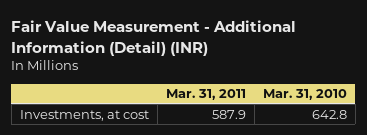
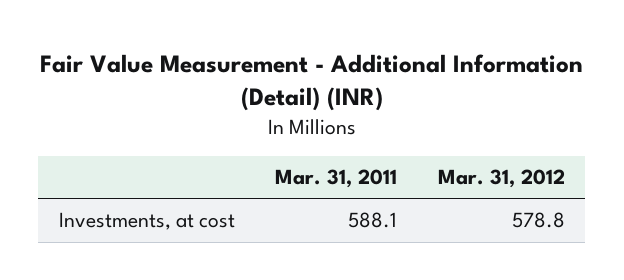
[262,89,347,101] Mar. 31, 2010 -> none
none -> [437,169,565,189] Mar. 31, 2012
[211,109,246,119] 587.9 -> [348,212,398,229] 588.1

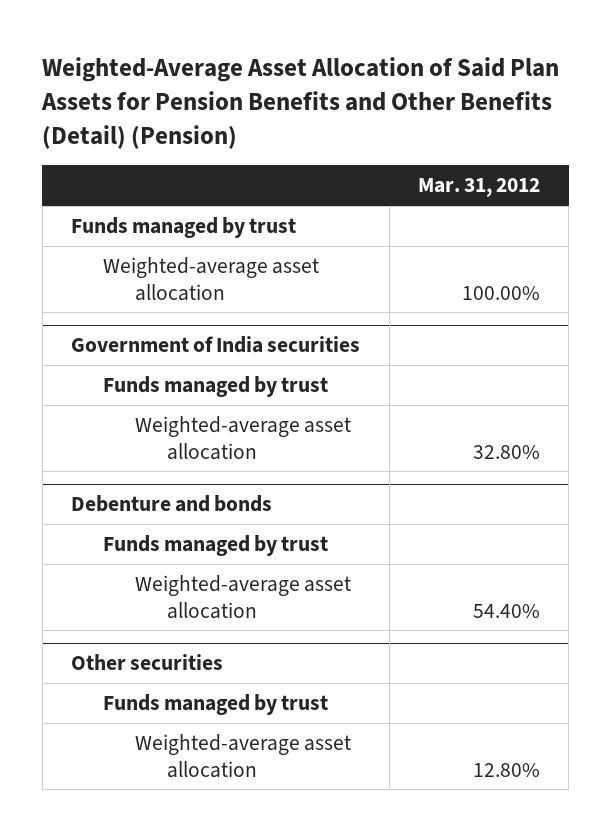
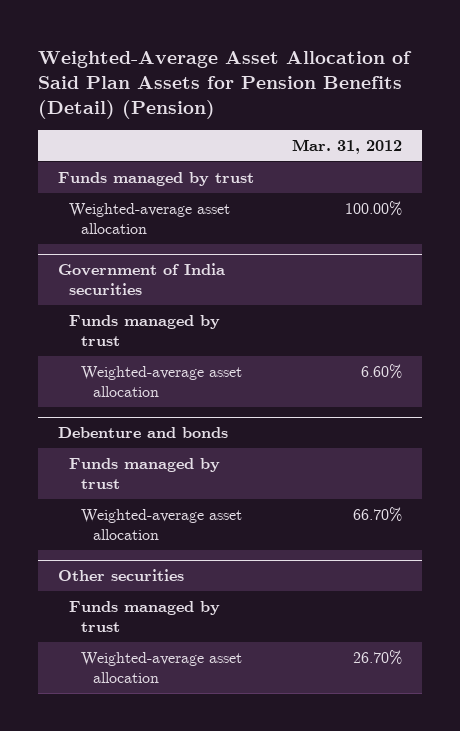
[41,57,560,149] Weighted-Average Asset Allocation of Said Plan Assets for Pension Benefits and Other Benefits (Detail) (Pension) -> [38,50,413,120] Weighted-Average Asset Allocation of Said Plan Assets for Pension Benefits (Detail) (Pension)
[472,444,540,459] 32.80% -> [361,363,403,379] 6.60%
[472,603,540,618] 54.40% -> [353,506,403,522] 66.70%
[472,762,540,777] 12.80% -> [353,649,403,665] 26.70%

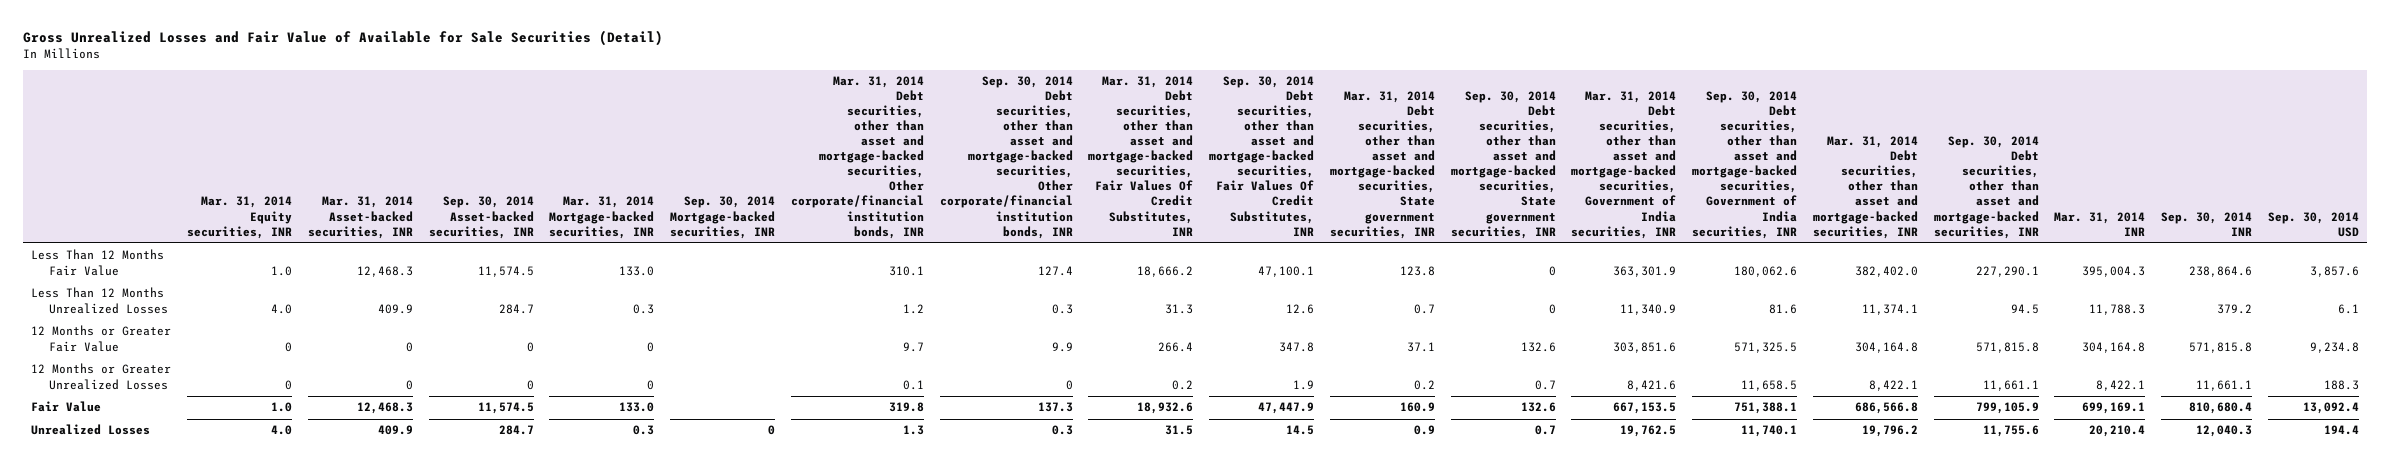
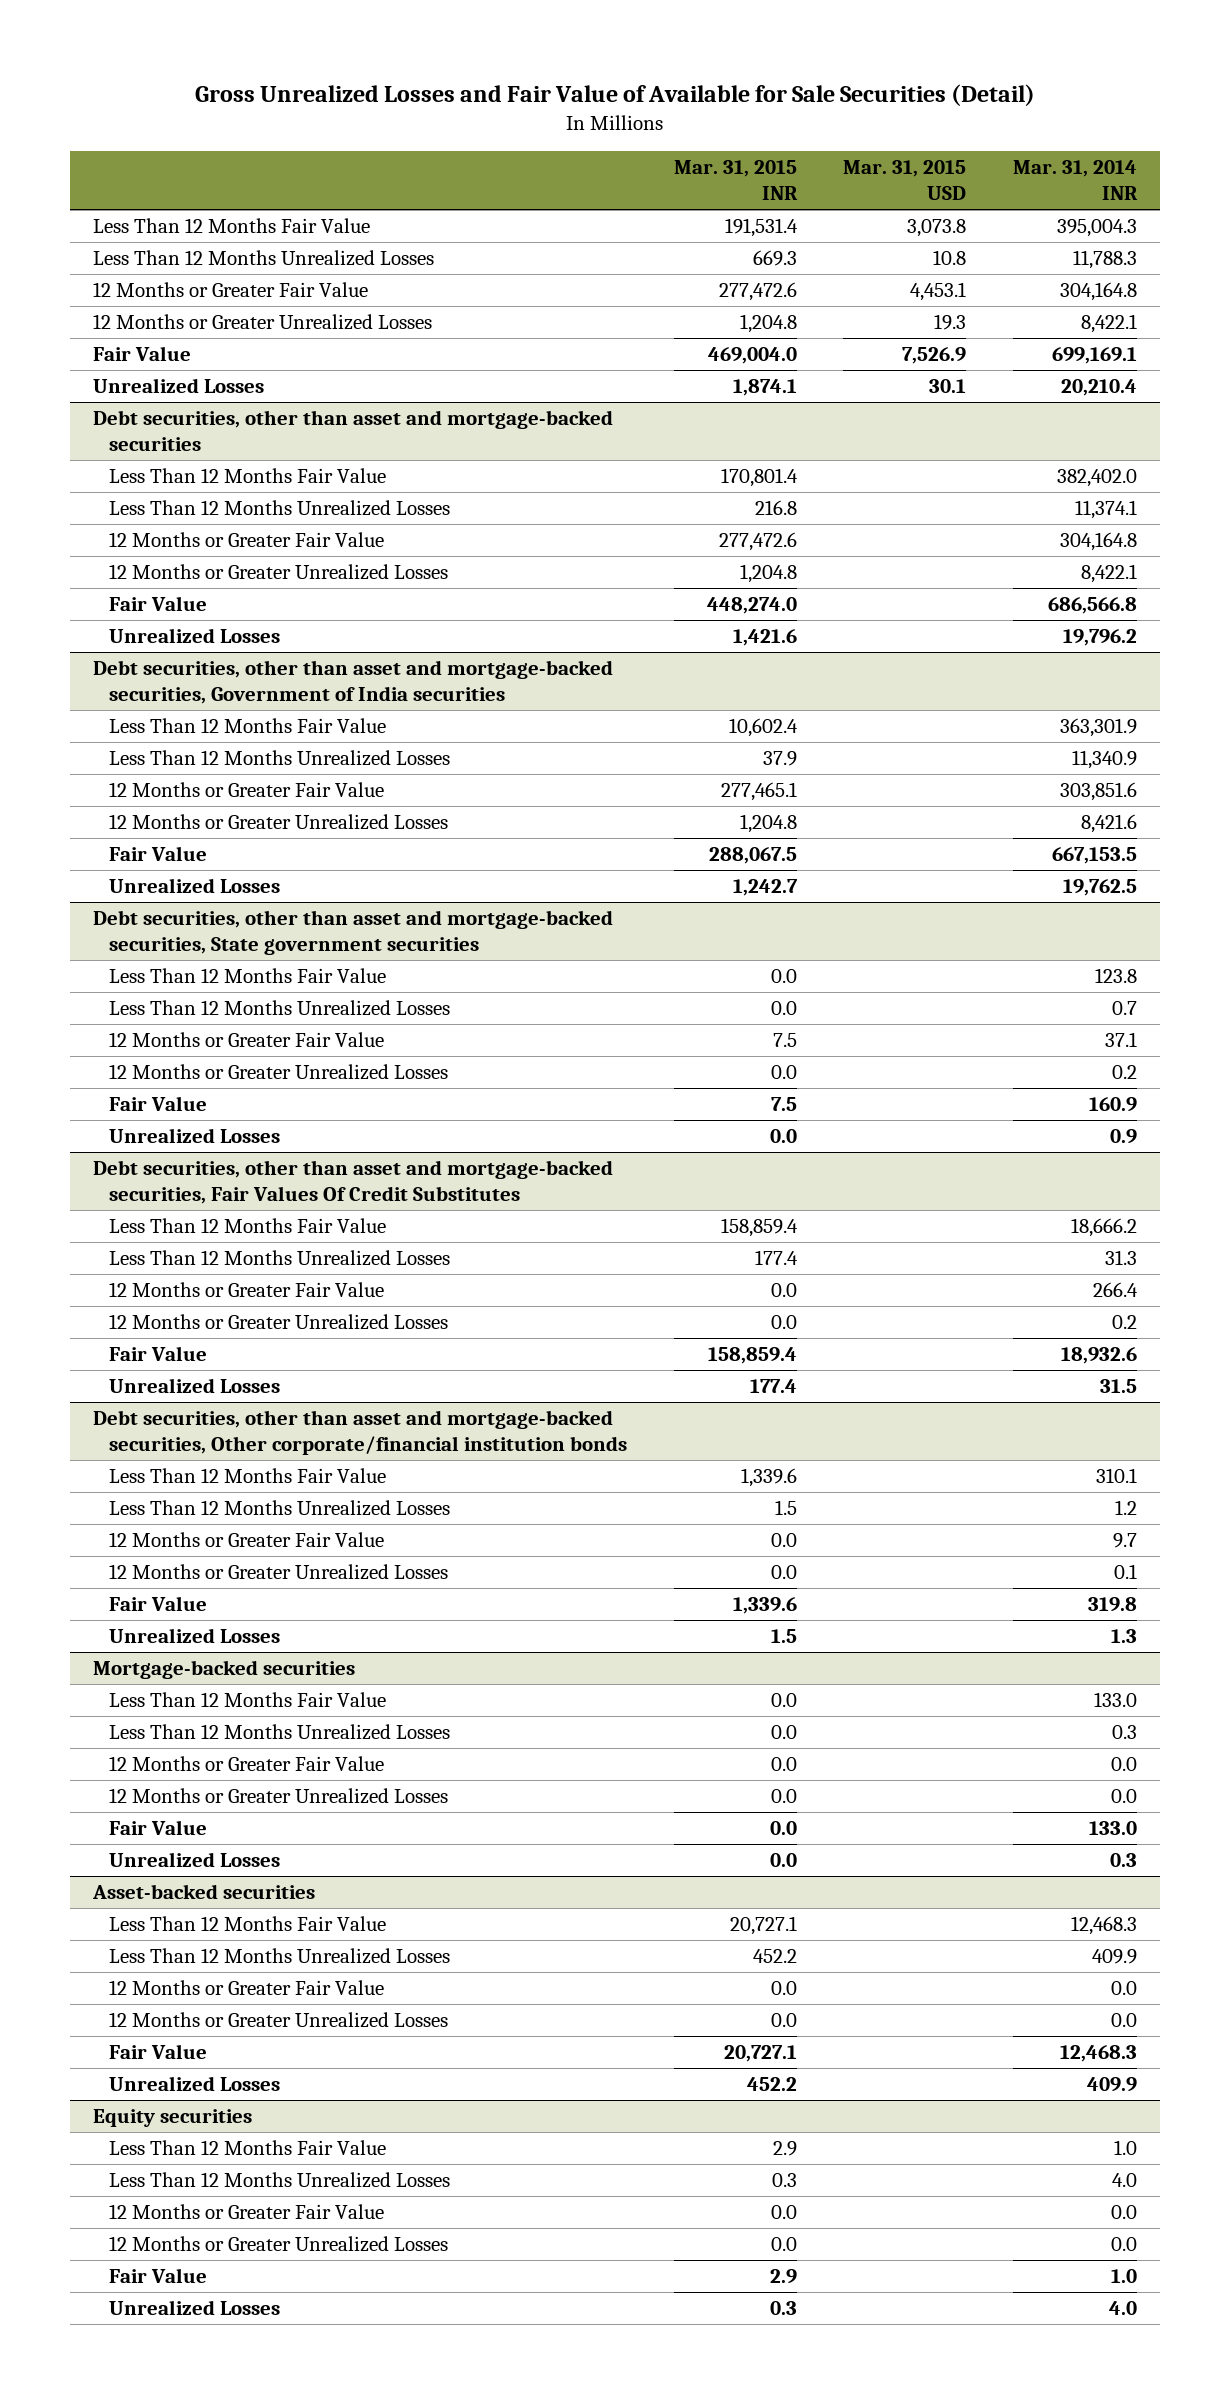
[187,196,293,239] Mar. 31, 2014 Equity securities, INR -> none
[307,196,413,239] Mar. 31, 2014 Asset-backed securities, INR -> none
[428,196,534,239] Sep. 30, 2014 Asset-backed securities, INR -> none
[549,196,655,239] Mar. 31, 2014 Mortgage-backed securities, INR -> none
[670,196,776,239] Sep. 30, 2014 Mortgage-backed securities, INR -> none
[790,76,924,239] Mar. 31, 2014 Debt securities, other than asset and mortgage-backed securities, Other corporate/financial institution bonds, INR -> none
[939,76,1073,239] Sep. 30, 2014 Debt securities, other than asset and mortgage-backed securities, Other corporate/financial institution bonds, INR -> none
[1088,76,1194,236] Mar. 31, 2014 Debt securities, other than asset and mortgage-backed securities, Fair Values Of Credit Substitutes, INR -> none
[1209,76,1315,236] Sep. 30, 2014 Debt securities, other than asset and mortgage-backed securities, Fair Values Of Credit Substitutes, INR -> none
[1329,91,1435,239] Mar. 31, 2014 Debt securities, other than asset and mortgage-backed securities, State government securities, INR -> none
[1450,91,1556,239] Sep. 30, 2014 Debt securities, other than asset and mortgage-backed securities, State government securities, INR -> none
[1571,91,1677,239] Mar. 31, 2014 Debt securities, other than asset and mortgage-backed securities, Government of India securities, INR -> none
[1692,91,1798,239] Sep. 30, 2014 Debt securities, other than asset and mortgage-backed securities, Government of India securities, INR -> none
[1812,136,1918,239] Mar. 31, 2014 Debt securities, other than asset and mortgage-backed securities, INR -> none
[1933,136,2039,239] Sep. 30, 2014 Debt securities, other than asset and mortgage-backed securities, INR -> none
[2161,211,2253,236] Sep. 30, 2014 INR -> none
[2267,211,2359,237] Sep. 30, 2014 USD -> none
none -> [673,159,798,201] Mar. 31, 2015 INR
none -> [843,159,967,201] Mar. 31, 2015 USD
none -> [93,409,614,452] Debt securities, other than asset and mortgage-backed securities
none -> [108,467,386,483] Less Than 12 Months Fair Value
none -> [108,499,450,516] Less Than 12 Months Unrealized Losses
none -> [108,531,384,547] 12 Months or Greater Fair Value
none -> [108,563,448,580] 12 Months or Greater Unrealized Losses
none -> [108,595,207,611] Fair Value
none -> [108,627,280,643] Unrealized Losses
none -> [93,659,614,705] Debt securities, other than asset and mortgage-backed securities, Government of India securities
none -> [108,717,386,733] Less Than 12 Months Fair Value
none -> [108,749,450,766] Less Than 12 Months Unrealized Losses
none -> [108,781,384,797] 12 Months or Greater Fair Value
none -> [108,813,448,830] 12 Months or Greater Unrealized Losses
none -> [108,845,207,861] Fair Value
none -> [108,877,280,893] Unrealized Losses
none -> [93,909,614,956] Debt securities, other than asset and mortgage-backed securities, State government securities
none -> [108,967,386,983] Less Than 12 Months Fair Value
none -> [108,999,450,1016] Less Than 12 Months Unrealized Losses
none -> [108,1031,384,1047] 12 Months or Greater Fair Value
none -> [108,1063,448,1080] 12 Months or Greater Unrealized Losses
none -> [108,1095,207,1111] Fair Value
none -> [108,1127,280,1143] Unrealized Losses
none -> [93,1159,614,1205] Debt securities, other than asset and mortgage-backed securities, Fair Values Of Credit Substitutes
none -> [108,1217,386,1233] Less Than 12 Months Fair Value
none -> [108,1249,450,1266] Less Than 12 Months Unrealized Losses
none -> [108,1281,384,1297] 12 Months or Greater Fair Value
none -> [108,1313,448,1330] 12 Months or Greater Unrealized Losses
none -> [108,1345,207,1361] Fair Value
none -> [108,1377,280,1393] Unrealized Losses
none -> [93,1409,627,1456] Debt securities, other than asset and mortgage-backed securities, Other corporate/financial institution bonds
none -> [108,1467,386,1483] Less Than 12 Months Fair Value
none -> [108,1499,450,1516] Less Than 12 Months Unrealized Losses
none -> [108,1531,384,1547] 12 Months or Greater Fair Value
none -> [108,1563,448,1580] 12 Months or Greater Unrealized Losses
none -> [108,1595,207,1611] Fair Value
none -> [108,1627,280,1643] Unrealized Losses
none -> [93,1659,356,1679] Mortgage-backed securities
none -> [108,1691,386,1707] Less Than 12 Months Fair Value
none -> [108,1723,450,1740] Less Than 12 Months Unrealized Losses
none -> [108,1755,384,1771] 12 Months or Greater Fair Value
none -> [108,1787,448,1804] 12 Months or Greater Unrealized Losses
none -> [108,1819,207,1835] Fair Value
none -> [108,1851,280,1867] Unrealized Losses
none -> [92,1883,316,1899] Asset-backed securities
none -> [108,1915,386,1931] Less Than 12 Months Fair Value
none -> [108,1947,450,1964] Less Than 12 Months Unrealized Losses
none -> [108,1979,384,1995] 12 Months or Greater Fair Value
none -> [108,2011,448,2028] 12 Months or Greater Unrealized Losses
none -> [108,2043,207,2059] Fair Value
none -> [108,2075,280,2091] Unrealized Losses
none -> [93,2108,253,2127] Equity securities
none -> [108,2139,386,2155] Less Than 12 Months Fair Value
none -> [108,2171,450,2188] Less Than 12 Months Unrealized Losses
none -> [108,2203,384,2219] 12 Months or Greater Fair Value
none -> [108,2235,448,2252] 12 Months or Greater Unrealized Losses
none -> [108,2267,207,2283] Fair Value
none -> [108,2299,280,2315] Unrealized Losses

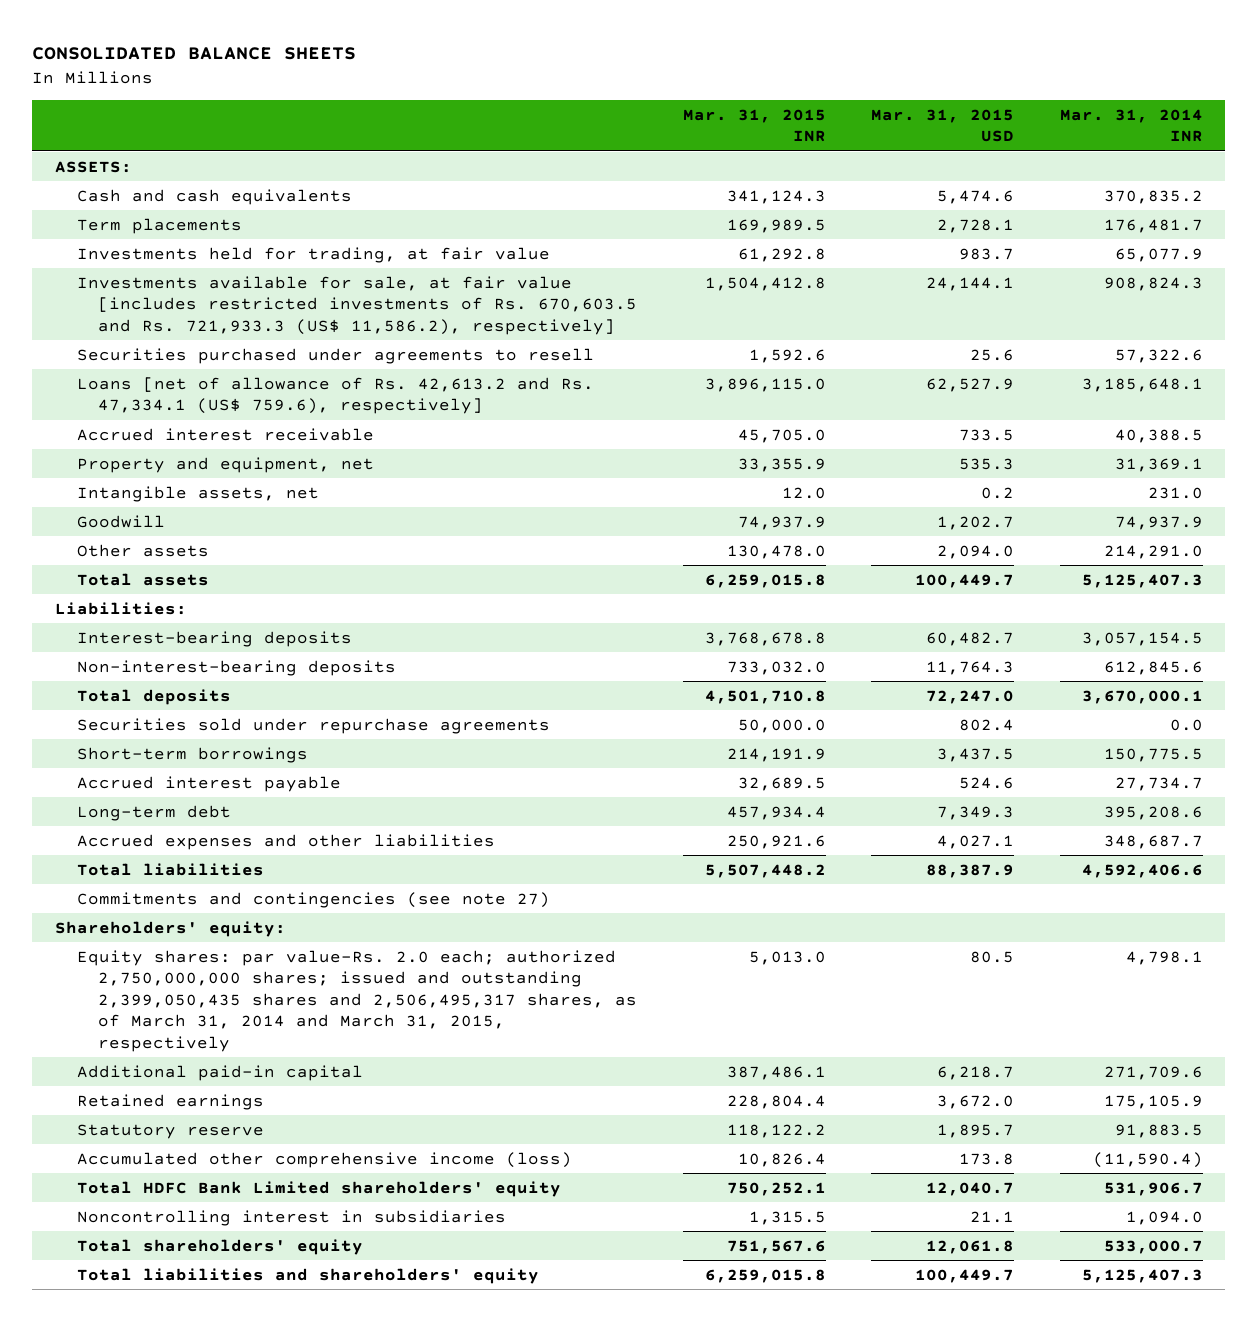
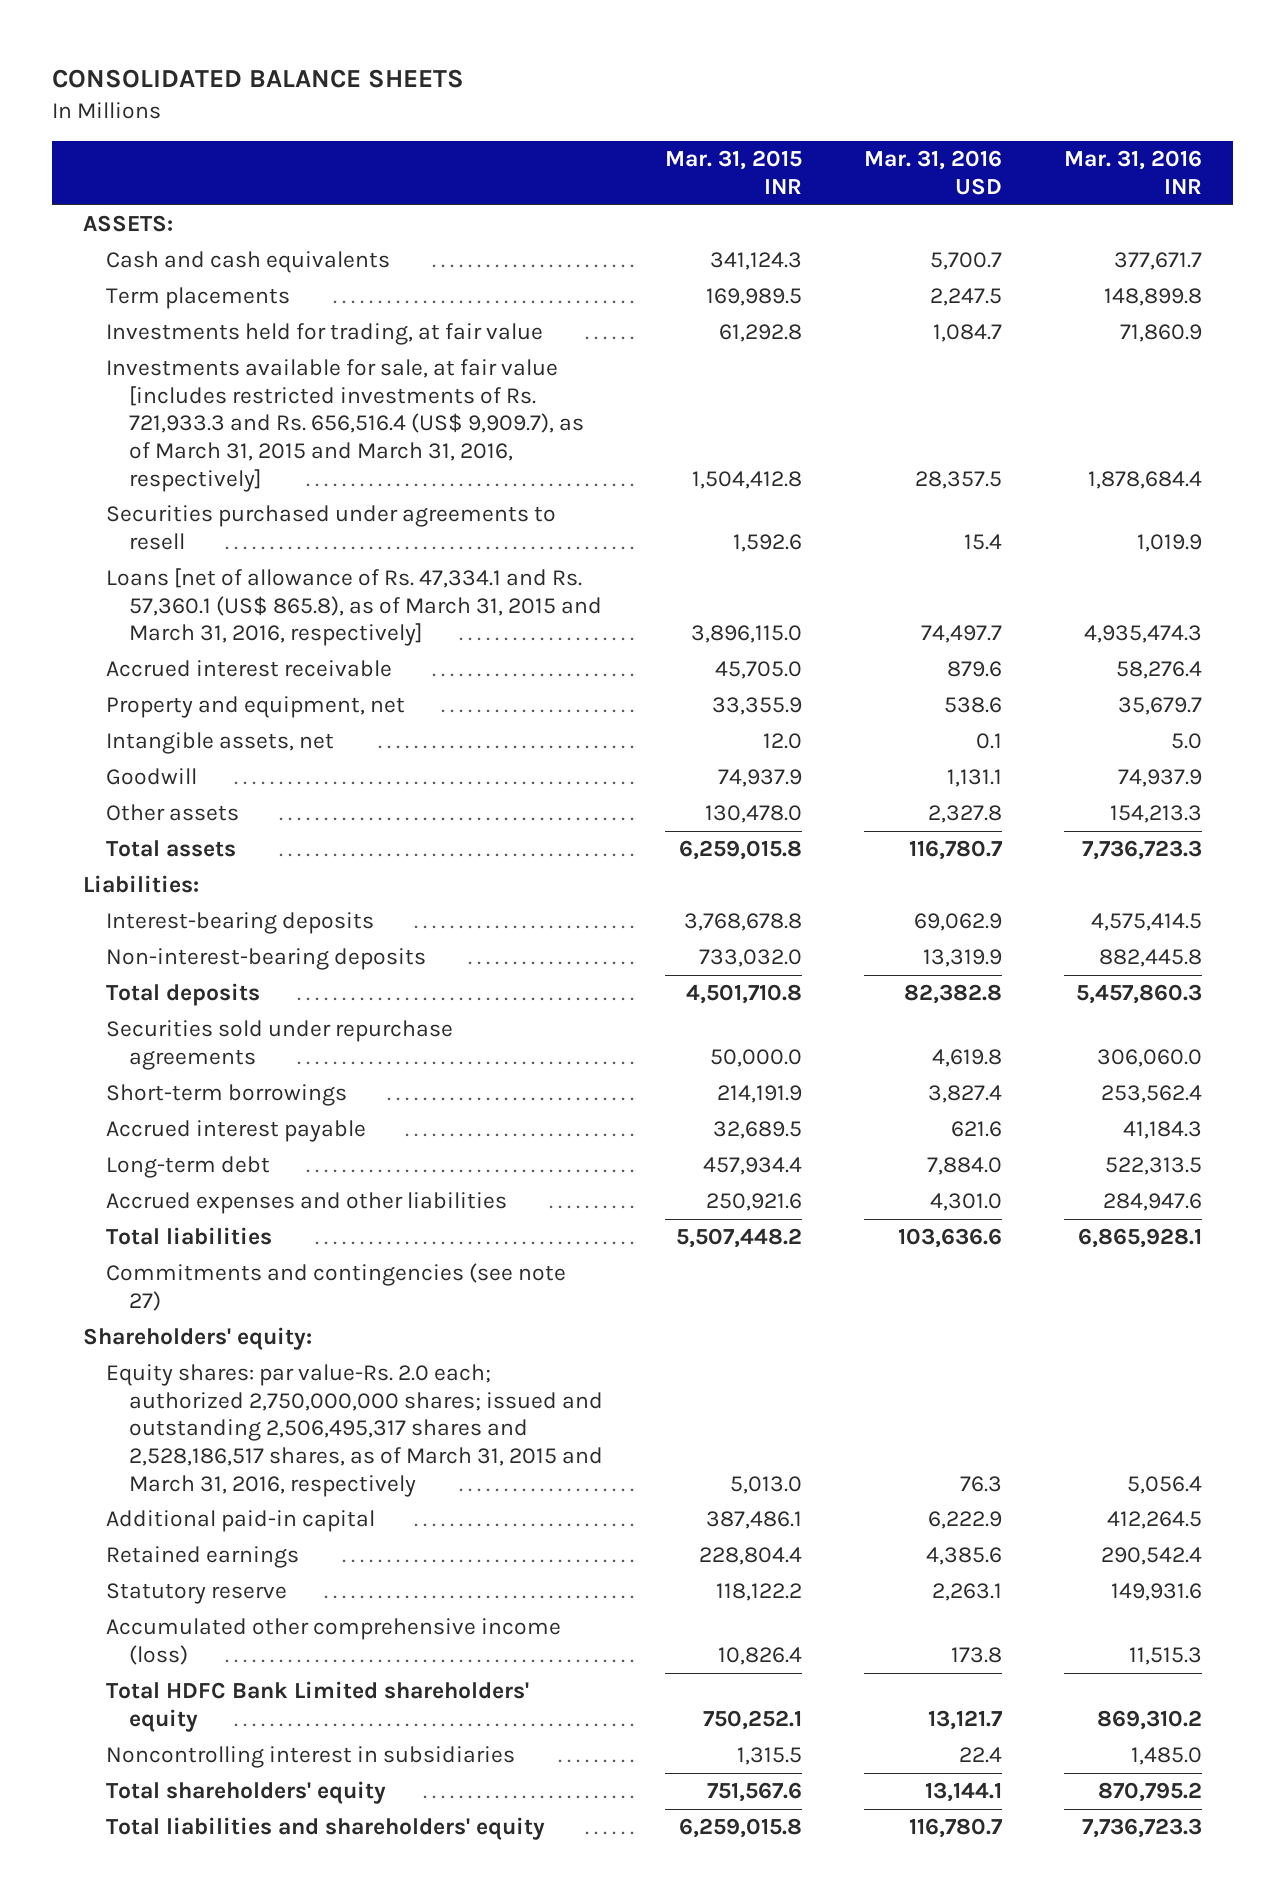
[871,108,1015,143] Mar. 31, 2015 USD -> none
[1059,108,1203,143] Mar. 31, 2014 INR -> none
none -> [863,150,1002,195] Mar. 31, 2016 USD
none -> [1063,150,1202,194] Mar. 31, 2016 INR
[76,275,638,335] Investments available for sale, at fair value [includes restricted investments of Rs. 670,603.5 and Rs. 721,933.3 (US$ 11,586.2), respectively] -> [105,359,584,492] Investments available for sale, at fair value [includes restricted investments of Rs. 721,933.3 and Rs. 656,516.4 (US$ 9,909.7), as of March 31, 2015 and March 31, 2016, respectively]
[76,376,594,415] Loans [net of allowance of Rs. 42,613.2 and Rs. 47,334.1 (US$ 759.6), respectively] -> [105,568,602,647] Loans [net of allowance of Rs. 47,334.1 and Rs. 57,360.1 (US$ 865.8), as of March 31, 2015 and March 31, 2016, respectively]
[76,949,638,1052] Equity shares: par value-Rs. 2.0 each; authorized 2,750,000,000 shares; issued and outstanding 2,399,050,435 shares and 2,506,495,317 shares, as of March 31, 2014 and March 31, 2015, respectively -> [105,1364,603,1497] Equity shares: par value-Rs. 2.0 each; authorized 2,750,000,000 shares; issued and outstanding 2,506,495,317 shares and 2,528,186,517 shares, as of March 31, 2015 and March 31, 2016, respectively

